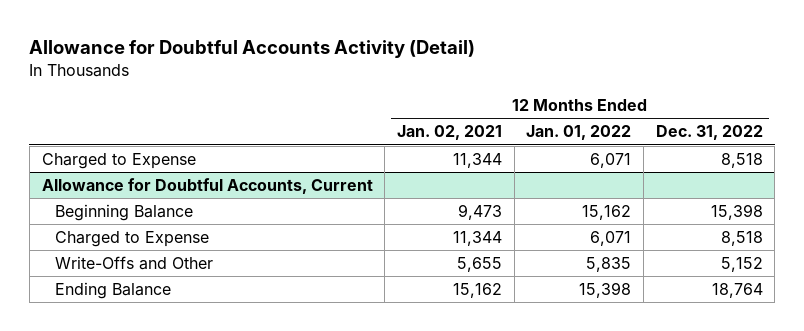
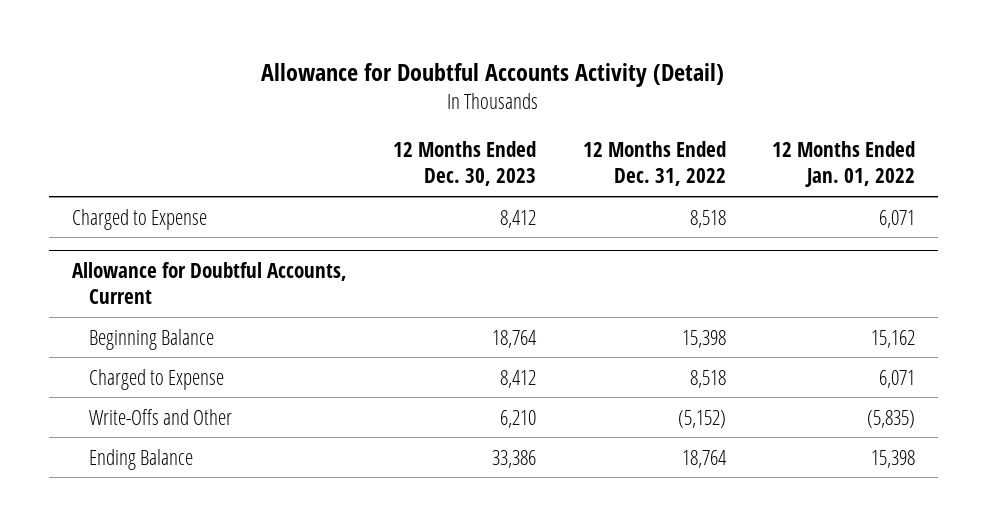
[397,125,503,141] Jan. 02, 2021 -> none
none -> [393,141,537,187] 12 Months Ended Dec. 30, 2023
[586,257,632,273] 5,835 -> [866,409,915,428] (5,835)
[720,257,763,273] 5,152 -> [677,409,726,428] (5,152)

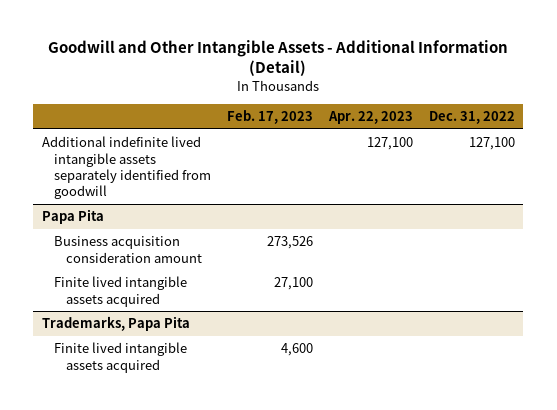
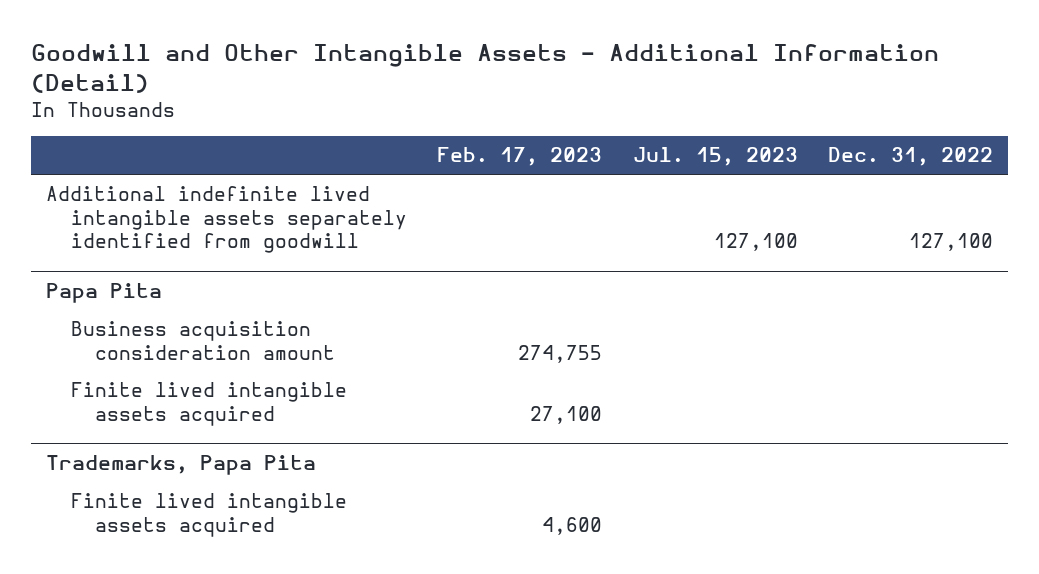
[328,110,414,124] Apr. 22, 2023 -> none
none -> [632,147,798,167] Jul. 15, 2023
[267,236,314,250] 273,526 -> [518,344,603,363] 274,755

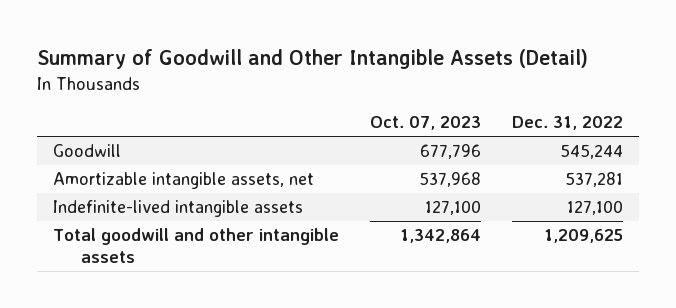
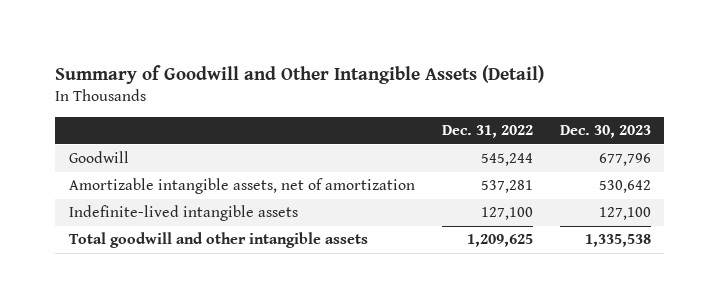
[370,116,482,131] Oct. 07, 2023 -> none
none -> [559,125,651,139] Dec. 30, 2023
[52,172,314,190] Amortizable intangible assets, net -> [68,178,415,195] Amortizable intangible assets, net of amortization

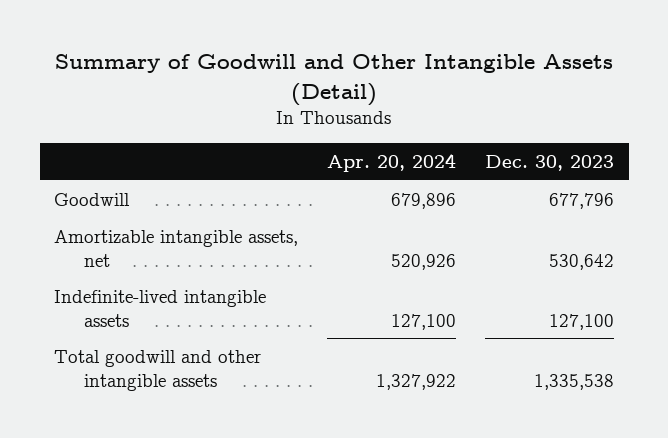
[441,125,533,139] Dec. 31, 2022 -> none
none -> [327,153,457,173] Apr. 20, 2024
[68,178,415,195] Amortizable intangible assets, net of amortization -> [54,229,299,267] Amortizable intangible assets, net

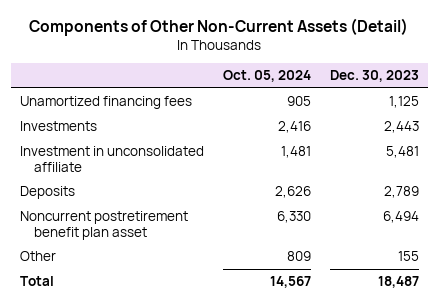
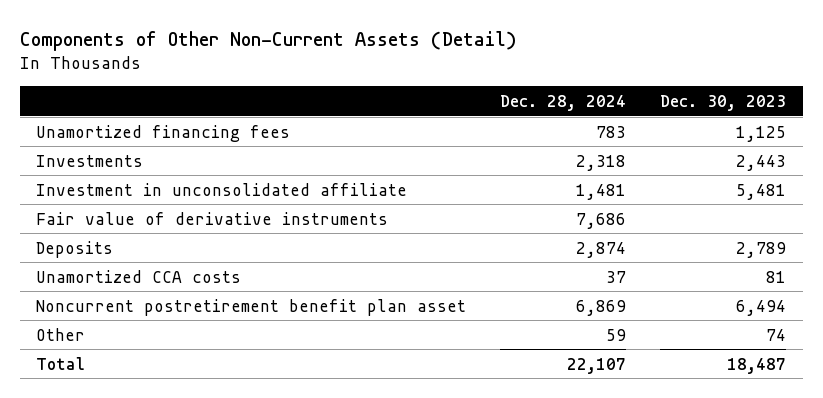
[222,70,311,83] Oct. 05, 2024 -> none
none -> [500,94,627,111] Dec. 28, 2024
none -> [36,211,389,225] Fair value of derivative instruments
none -> [36,269,242,283] Unamortized CCA costs
[397,251,419,262] 155 -> [766,328,787,341] 74

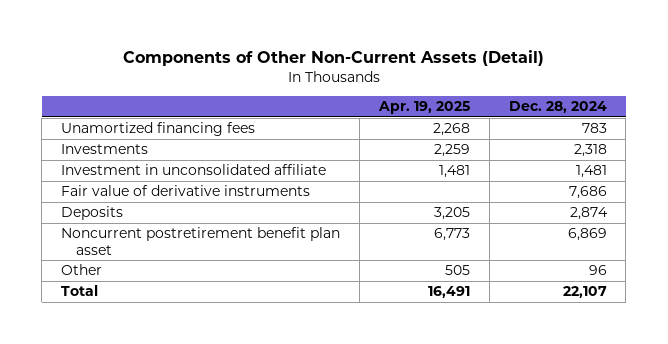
[660,94,787,111] Dec. 30, 2023 -> none
none -> [377,101,470,115] Apr. 19, 2025
[36,269,242,283] Unamortized CCA costs -> none
[606,328,627,341] 59 -> [588,265,607,276] 96

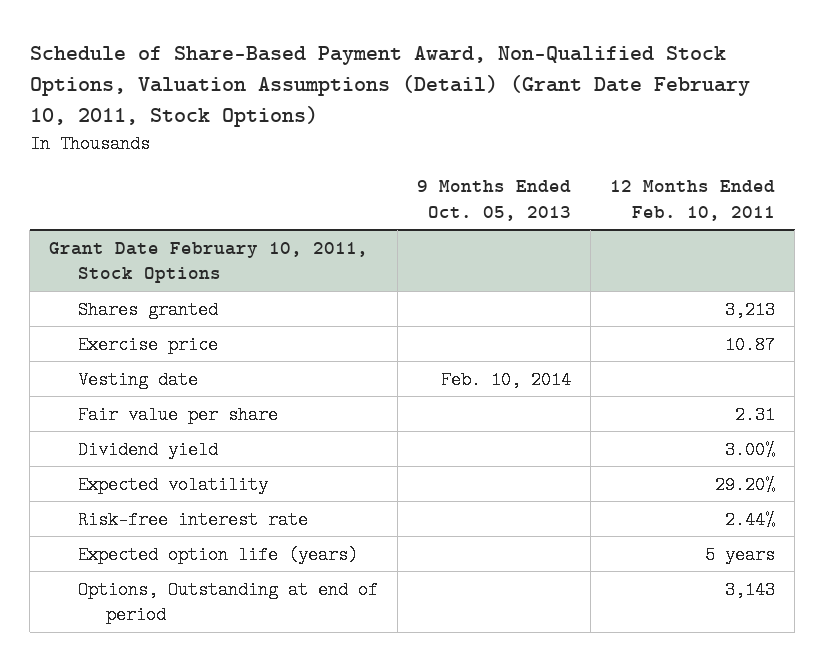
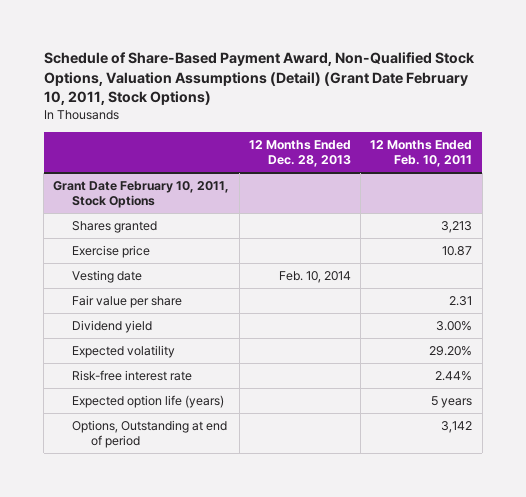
[416,180,571,221] 9 Months Ended Oct. 05, 2013 -> none
none -> [248,140,351,168] 12 Months Ended Dec. 28, 2013
[725,580,776,599] 3,143 -> [441,420,473,433] 3,142

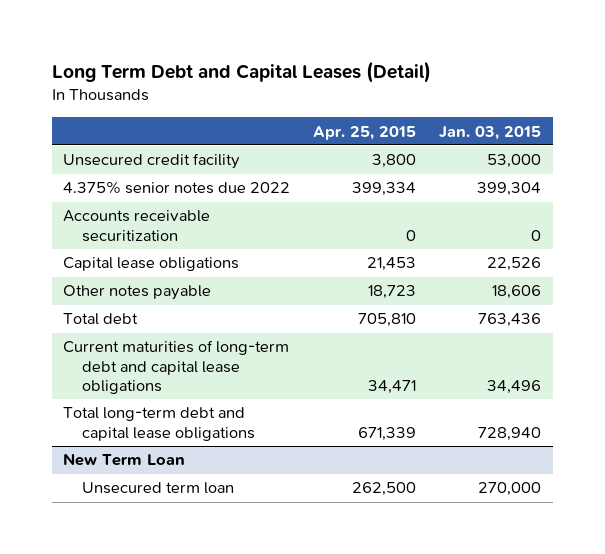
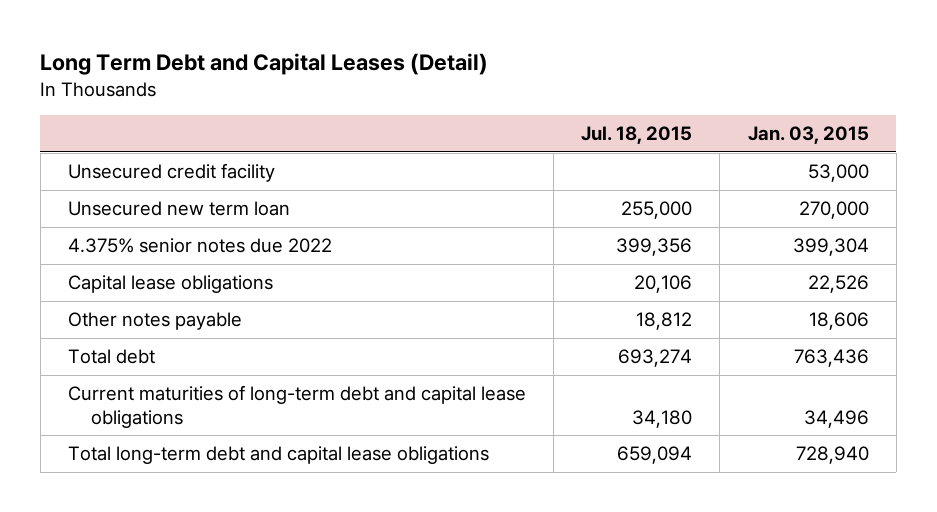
[313,125,417,140] Apr. 25, 2015 -> none
none -> [581,126,693,145] Jul. 18, 2015
none -> [68,201,291,217] Unsecured new term loan
[63,210,211,242] Accounts receivable securitization -> none
[63,453,186,467] New Term Loan -> none
[82,482,235,495] Unsecured term loan -> none

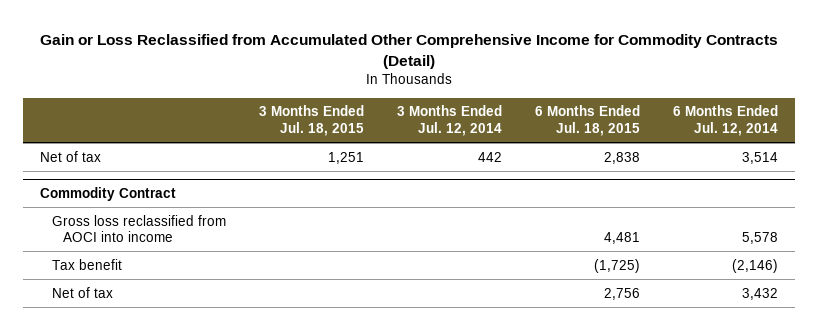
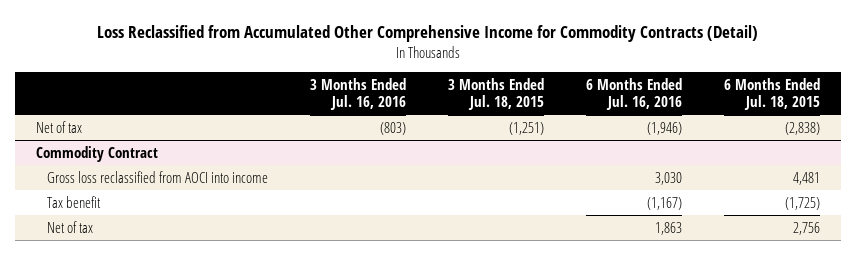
[40,33,779,69] Gain or Loss Reclassified from Accumulated Other Comprehensive Income for Commodity Contracts (Detail) -> [96,24,758,42] Loss Reclassified from Accumulated Other Comprehensive Income for Commodity Contracts (Detail)
[397,105,503,137] 3 Months Ended Jul. 12, 2014 -> none
[673,105,779,137] 6 Months Ended Jul. 12, 2014 -> none
none -> [309,77,406,111] 3 Months Ended Jul. 16, 2016
none -> [585,77,682,111] 6 Months Ended Jul. 16, 2016
[327,151,364,164] 1,251 -> [508,121,544,135] (1,251)
[604,151,641,164] 2,838 -> [784,121,820,135] (2,838)

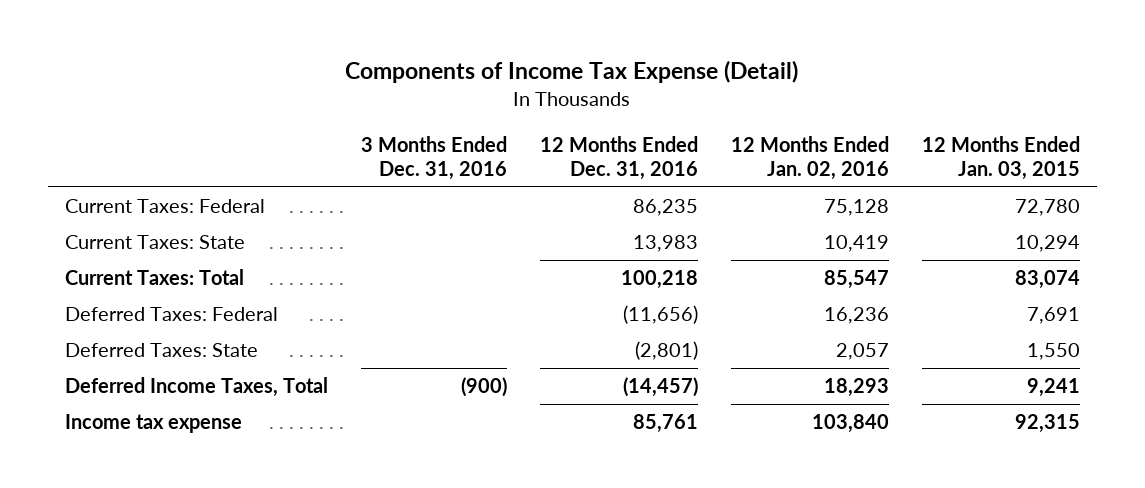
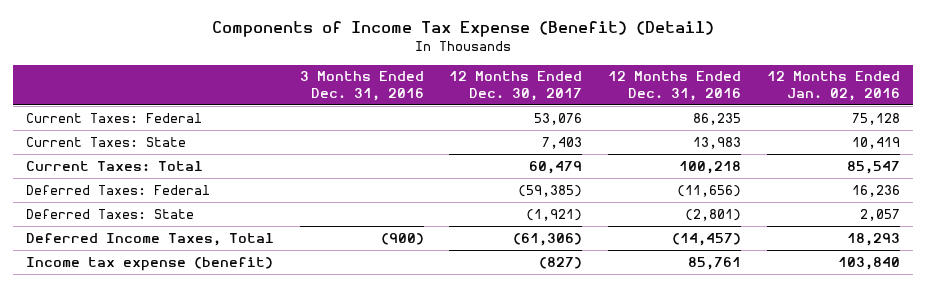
[345,60,799,84] Components of Income Tax Expense (Detail) -> [211,21,714,38] Components of Income Tax Expense (Benefit) (Detail)
[921,135,1080,181] 12 Months Ended Jan. 03, 2015 -> none
none -> [449,71,583,102] 12 Months Ended Dec. 30, 2017
[64,414,242,434] Income tax expense -> [25,256,273,271] Income tax expense (benefit)

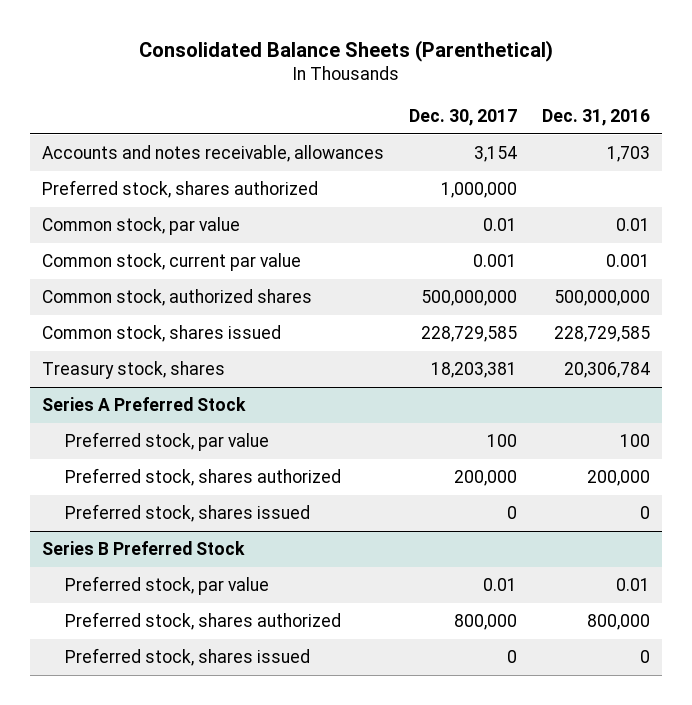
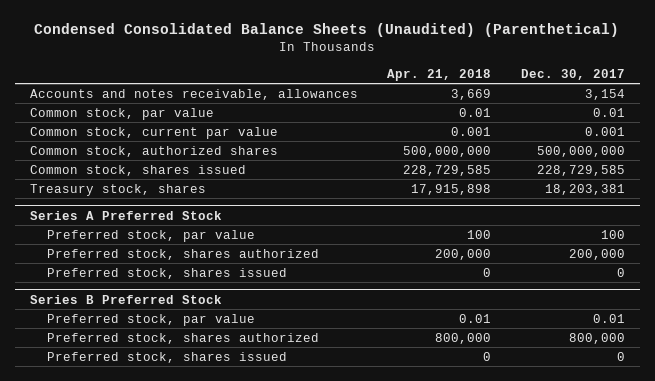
[139,40,554,63] Consolidated Balance Sheets (Parenthetical) -> [34,23,620,38] Condensed Consolidated Balance Sheets (Unaudited) (Parenthetical)
[541,108,650,126] Dec. 31, 2016 -> none
none -> [387,68,492,81] Apr. 21, 2018
[42,180,319,199] Preferred stock, shares authorized -> none

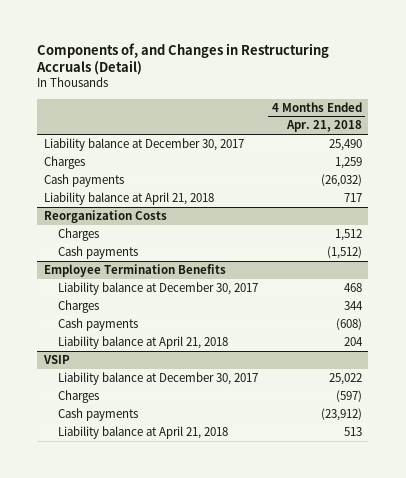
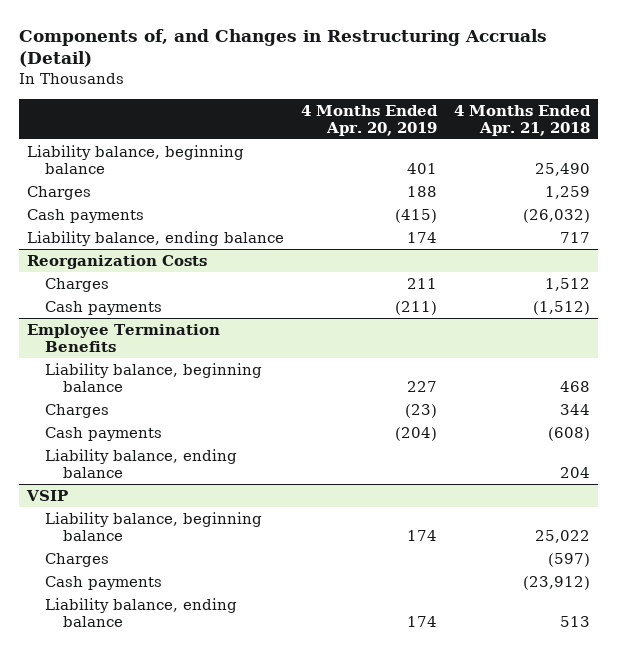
none -> [301,104,439,136] 4 Months Ended Apr. 20, 2019
[44,137,245,151] Liability balance at December 30, 2017 -> [27,144,245,174] Liability balance, beginning balance
[44,191,215,205] Liability balance at April 21, 2018 -> [27,230,285,246] Liability balance, ending balance
[57,281,258,295] Liability balance at December 30, 2017 -> [45,362,263,392] Liability balance, beginning balance
[57,335,228,349] Liability balance at April 21, 2018 -> [45,448,238,478] Liability balance, ending balance
[57,371,258,385] Liability balance at December 30, 2017 -> [45,511,263,541] Liability balance, beginning balance
[57,425,228,439] Liability balance at April 21, 2018 -> [45,597,238,627] Liability balance, ending balance

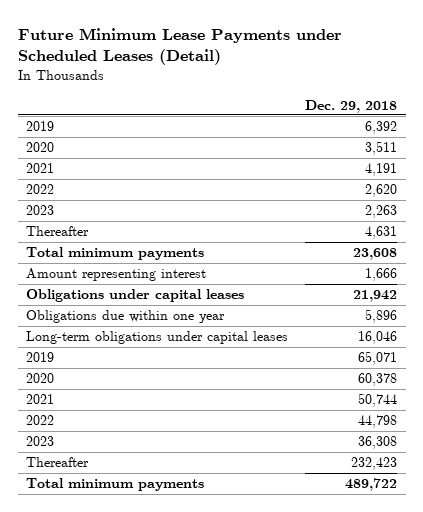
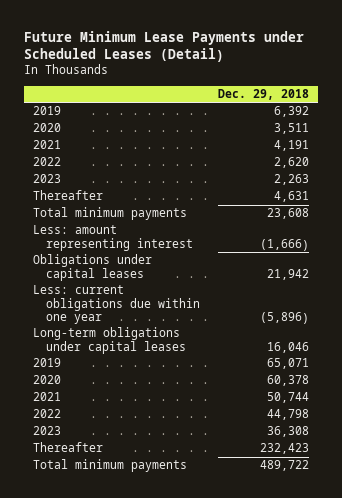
[26,268,207,282] Amount representing interest -> [33,225,194,251] Less: amount representing interest
[365,268,398,282] 1,666 -> [260,238,310,251] (1,666)
[26,310,226,324] Obligations due within one year -> [33,285,201,324] Less: current obligations due within one year
[365,309,398,324] 5,896 -> [260,311,310,324] (5,896)

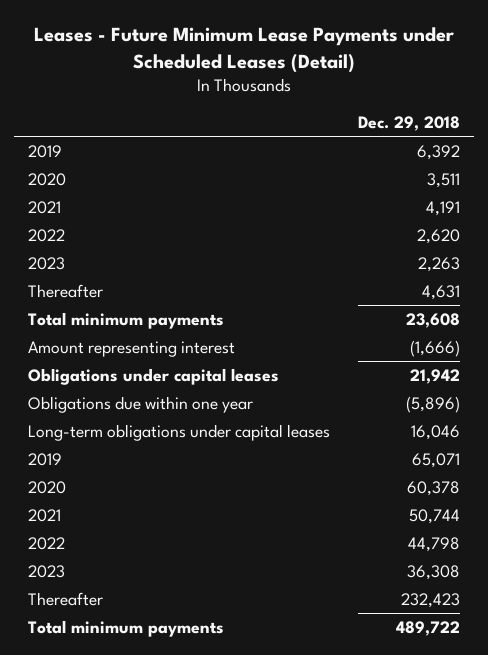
[24,30,305,63] Future Minimum Lease Payments under Scheduled Leases (Detail) -> [34,26,455,73] Leases - Future Minimum Lease Payments under Scheduled Leases (Detail)
[33,225,194,251] Less: amount representing interest -> [28,340,236,357] Amount representing interest
[33,285,201,324] Less: current obligations due within one year -> [28,395,254,413] Obligations due within one year

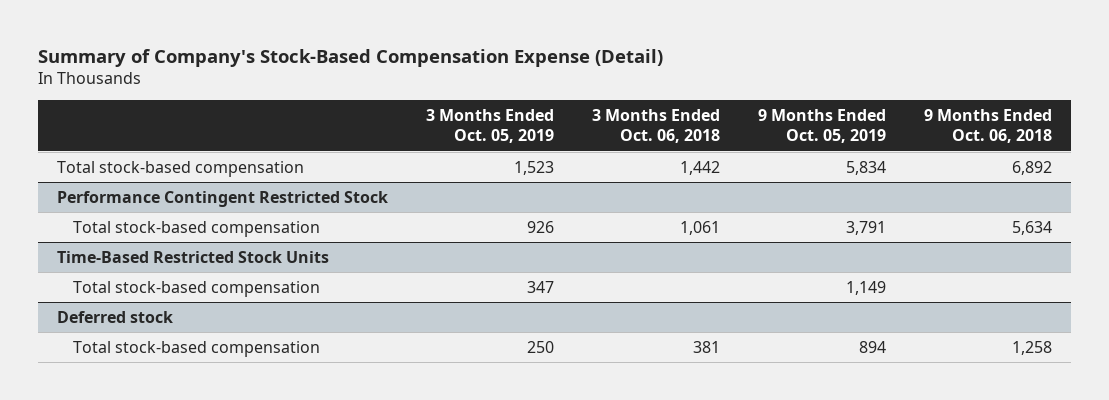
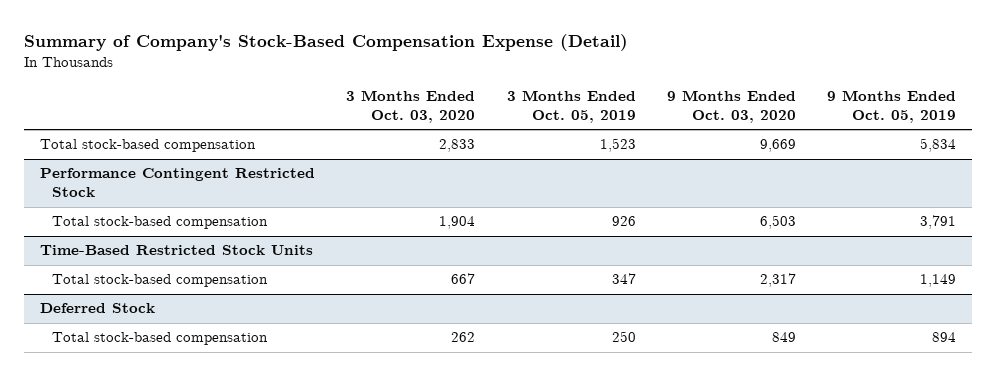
[591,109,720,144] 3 Months Ended Oct. 06, 2018 -> none
[924,109,1053,144] 9 Months Ended Oct. 06, 2018 -> none
none -> [346,89,476,123] 3 Months Ended Oct. 03, 2020
none -> [666,89,796,123] 9 Months Ended Oct. 03, 2020
[56,310,173,323] Deferred stock -> [40,303,156,314] Deferred Stock

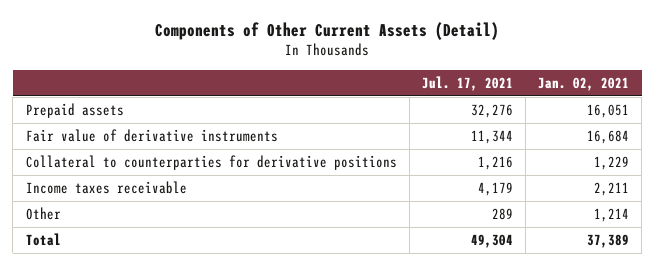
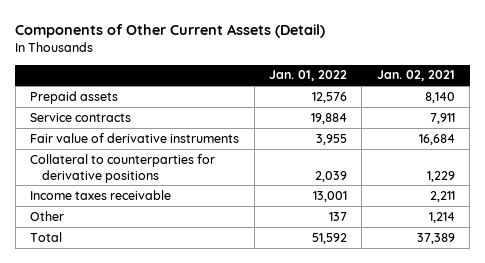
[421,76,513,92] Jul. 17, 2021 -> none
none -> [269,70,348,82] Jan. 01, 2022
[587,104,630,119] 16,051 -> [424,91,455,103] 8,140
none -> [30,112,132,122] Service contracts

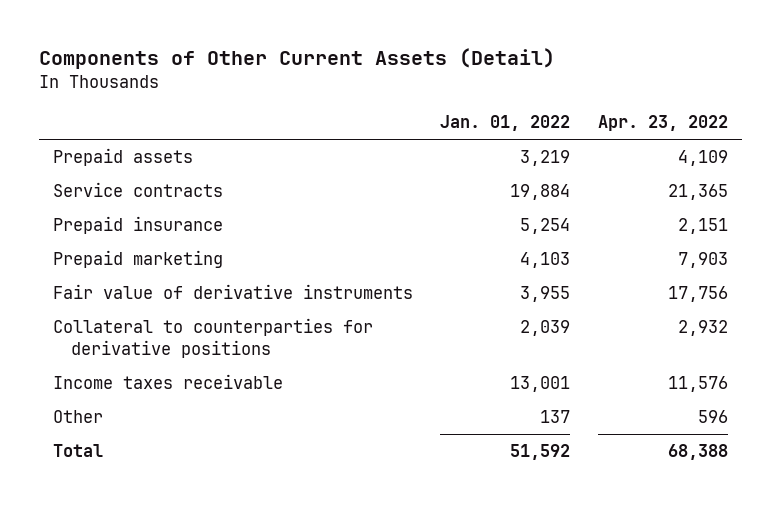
[376,70,455,82] Jan. 02, 2021 -> none
none -> [598,115,729,132] Apr. 23, 2022
[312,91,348,103] 12,576 -> [520,150,571,167] 3,219
none -> [52,216,223,235] Prepaid insurance
none -> [52,250,223,269] Prepaid marketing

